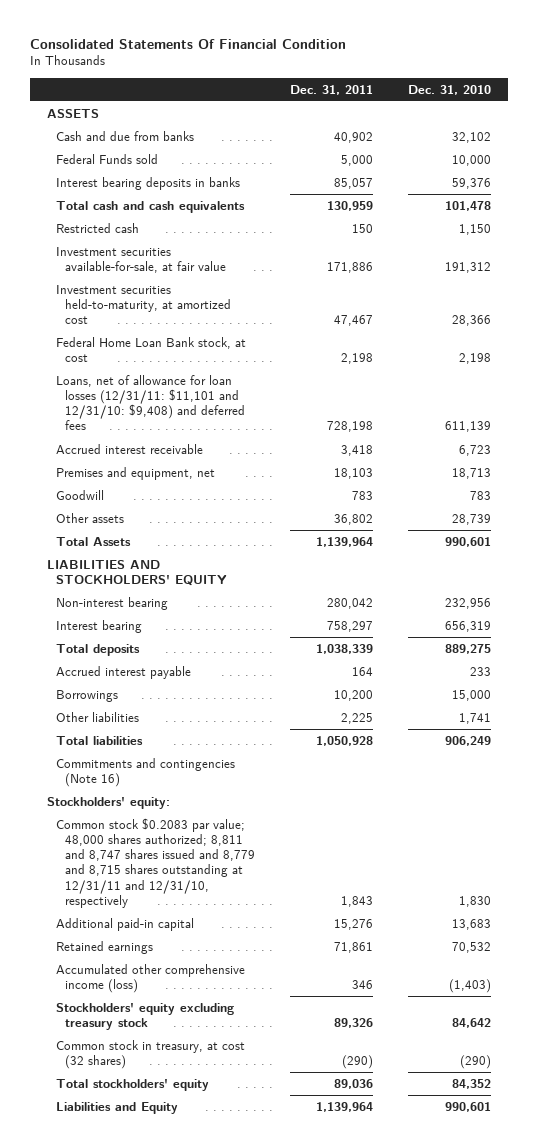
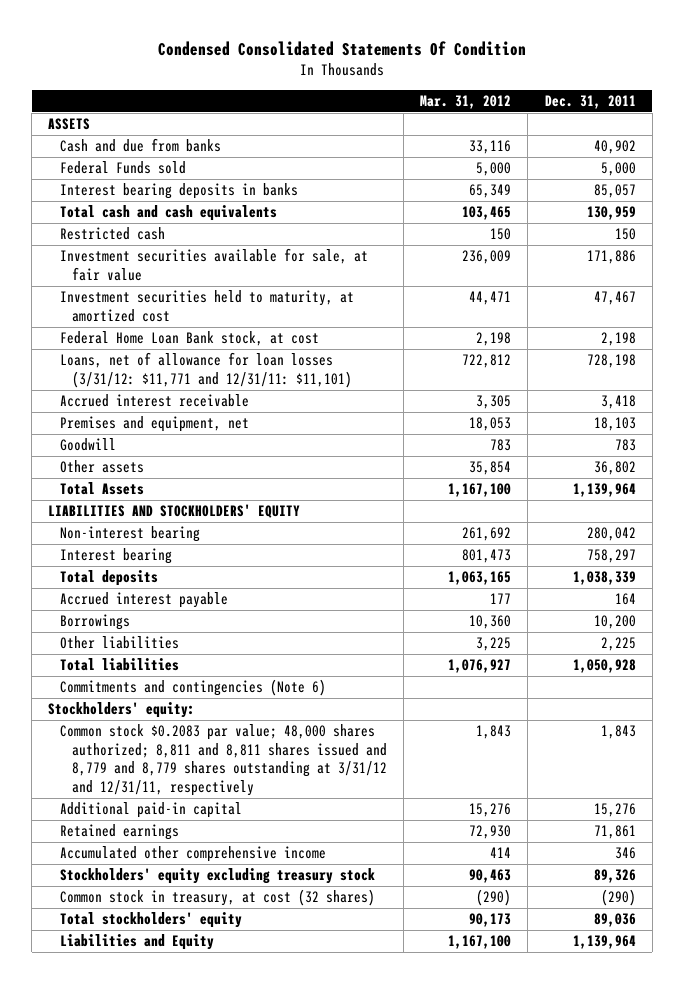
[29,38,346,49] Consolidated Statements Of Financial Condition -> [157,40,526,56] Condensed Consolidated Statements Of Condition
[407,84,491,95] Dec. 31, 2010 -> none
none -> [420,94,512,109] Mar. 31, 2012
[56,246,227,274] Investment securities available-for-sale, at fair value -> [60,248,369,281] Investment securities available for sale, at fair value
[56,284,232,325] Investment securities held-to-maturity, at amortized cost -> [60,290,355,322] Investment securities held to maturity, at amortized cost
[56,374,246,431] Loans, net of allowance for loan losses (12/31/11: $11,101 and 12/31/10: $9,408) and deferred fees -> [60,352,352,388] Loans, net of allowance for loan losses (3/31/12: $11,771 and 12/31/11: $11,101)
[56,757,236,788] Commitments and contingencies (Note 16) -> [60,679,327,697] Commitments and contingencies (Note 6)
[56,817,256,908] Common stock $0.2083 par value; 48,000 shares authorized; 8,811 and 8,747 shares issued and 8,779 and 8,715 shares outstanding at 12/31/11 and 12/31/10, respectively -> [60,724,387,797] Common stock $0.2083 par value; 48,000 shares authorized; 8,811 and 8,811 shares issued and 8,779 and 8,779 shares outstanding at 3/31/12 and 12/31/11, respectively
[56,963,246,994] Accumulated other comprehensive income (loss) -> [60,846,327,863] Accumulated other comprehensive income

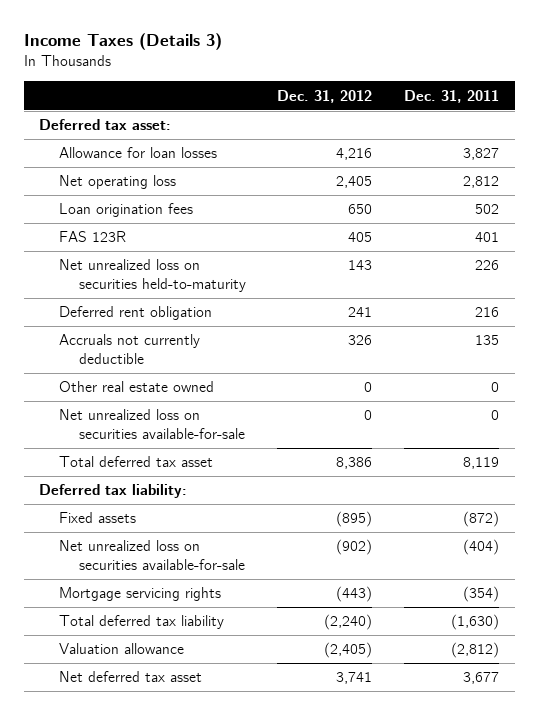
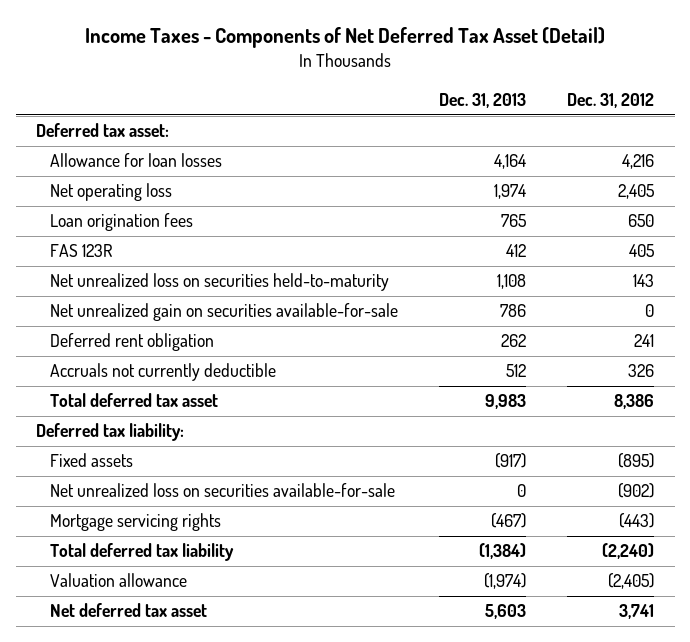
[23,33,222,51] Income Taxes (Details 3) -> [85,27,606,49] Income Taxes - Components of Net Deferred Tax Asset (Detail)
[403,89,499,103] Dec. 31, 2011 -> none
none -> [438,93,526,109] Dec. 31, 2013
none -> [49,303,398,322] Net unrealized gain on securities available-for-sale
[59,381,215,393] Other real estate owned -> none
[59,409,245,439] Net unrealized loss on securities available-for-sale -> none

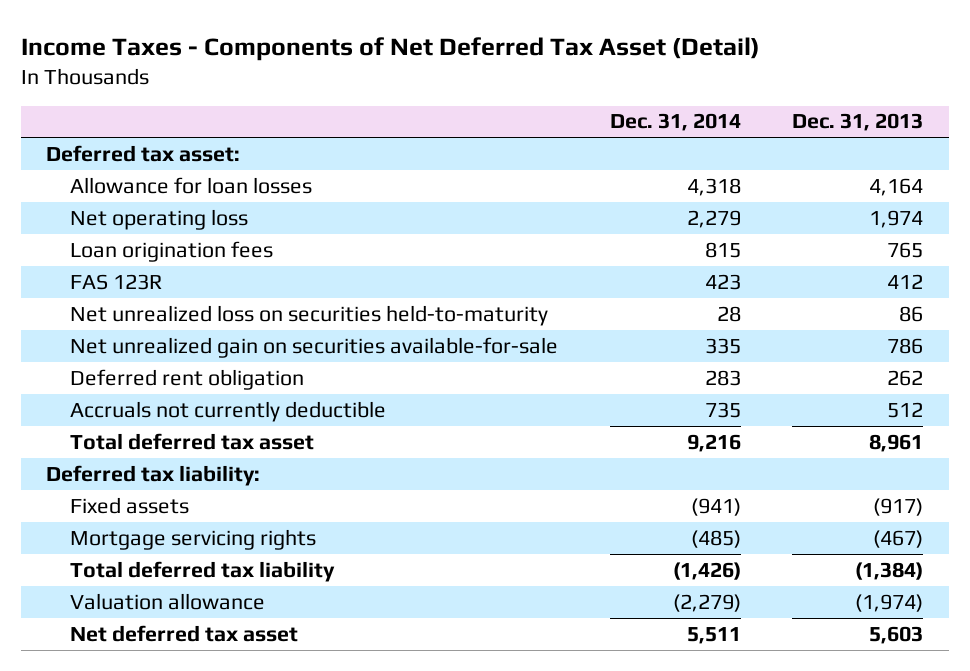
[567,93,655,109] Dec. 31, 2012 -> none
none -> [609,113,741,132] Dec. 31, 2014
[496,274,526,290] 1,108 -> [899,305,924,322] 86
[484,394,526,410] 9,983 -> [869,433,924,452] 8,961
[49,483,395,498] Net unrealized loss on securities available-for-sale -> none

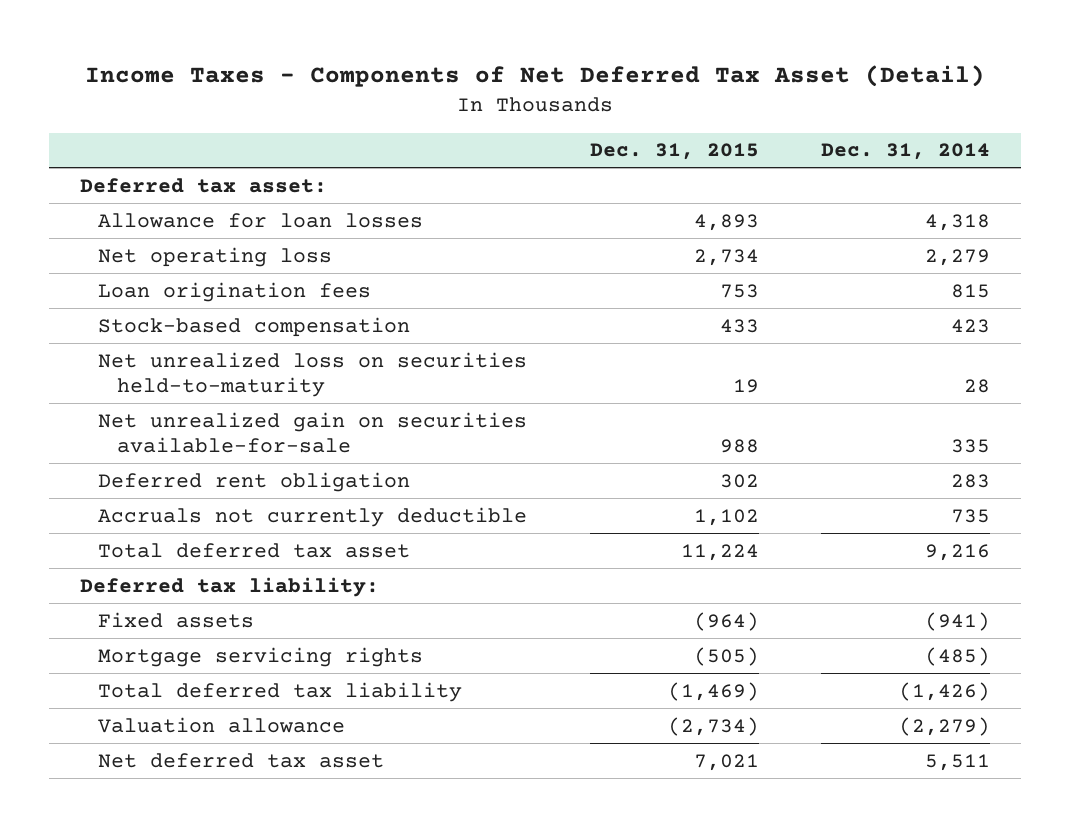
[792,113,924,132] Dec. 31, 2013 -> none
none -> [589,143,759,161] Dec. 31, 2015
[70,273,163,290] FAS 123R -> [98,316,411,337] Stock-based compensation

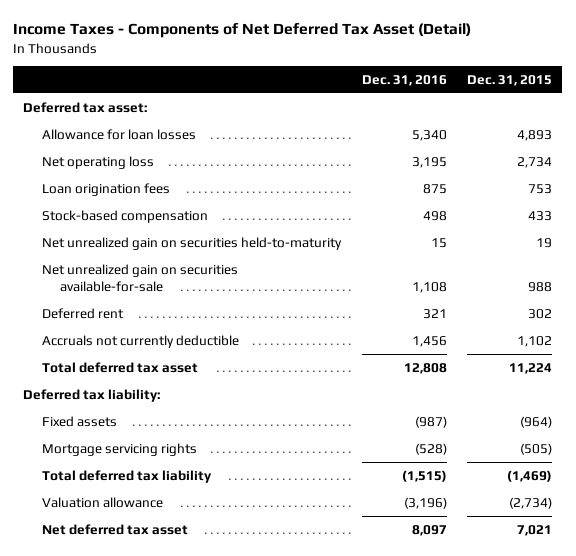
[820,143,990,161] Dec. 31, 2014 -> none
none -> [361,74,447,86] Dec. 31, 2016
[98,351,528,398] Net unrealized loss on securities held-to-maturity -> [41,236,342,250] Net unrealized gain on securities held-to-maturity
[98,471,411,492] Deferred rent obligation -> [41,307,124,319] Deferred rent

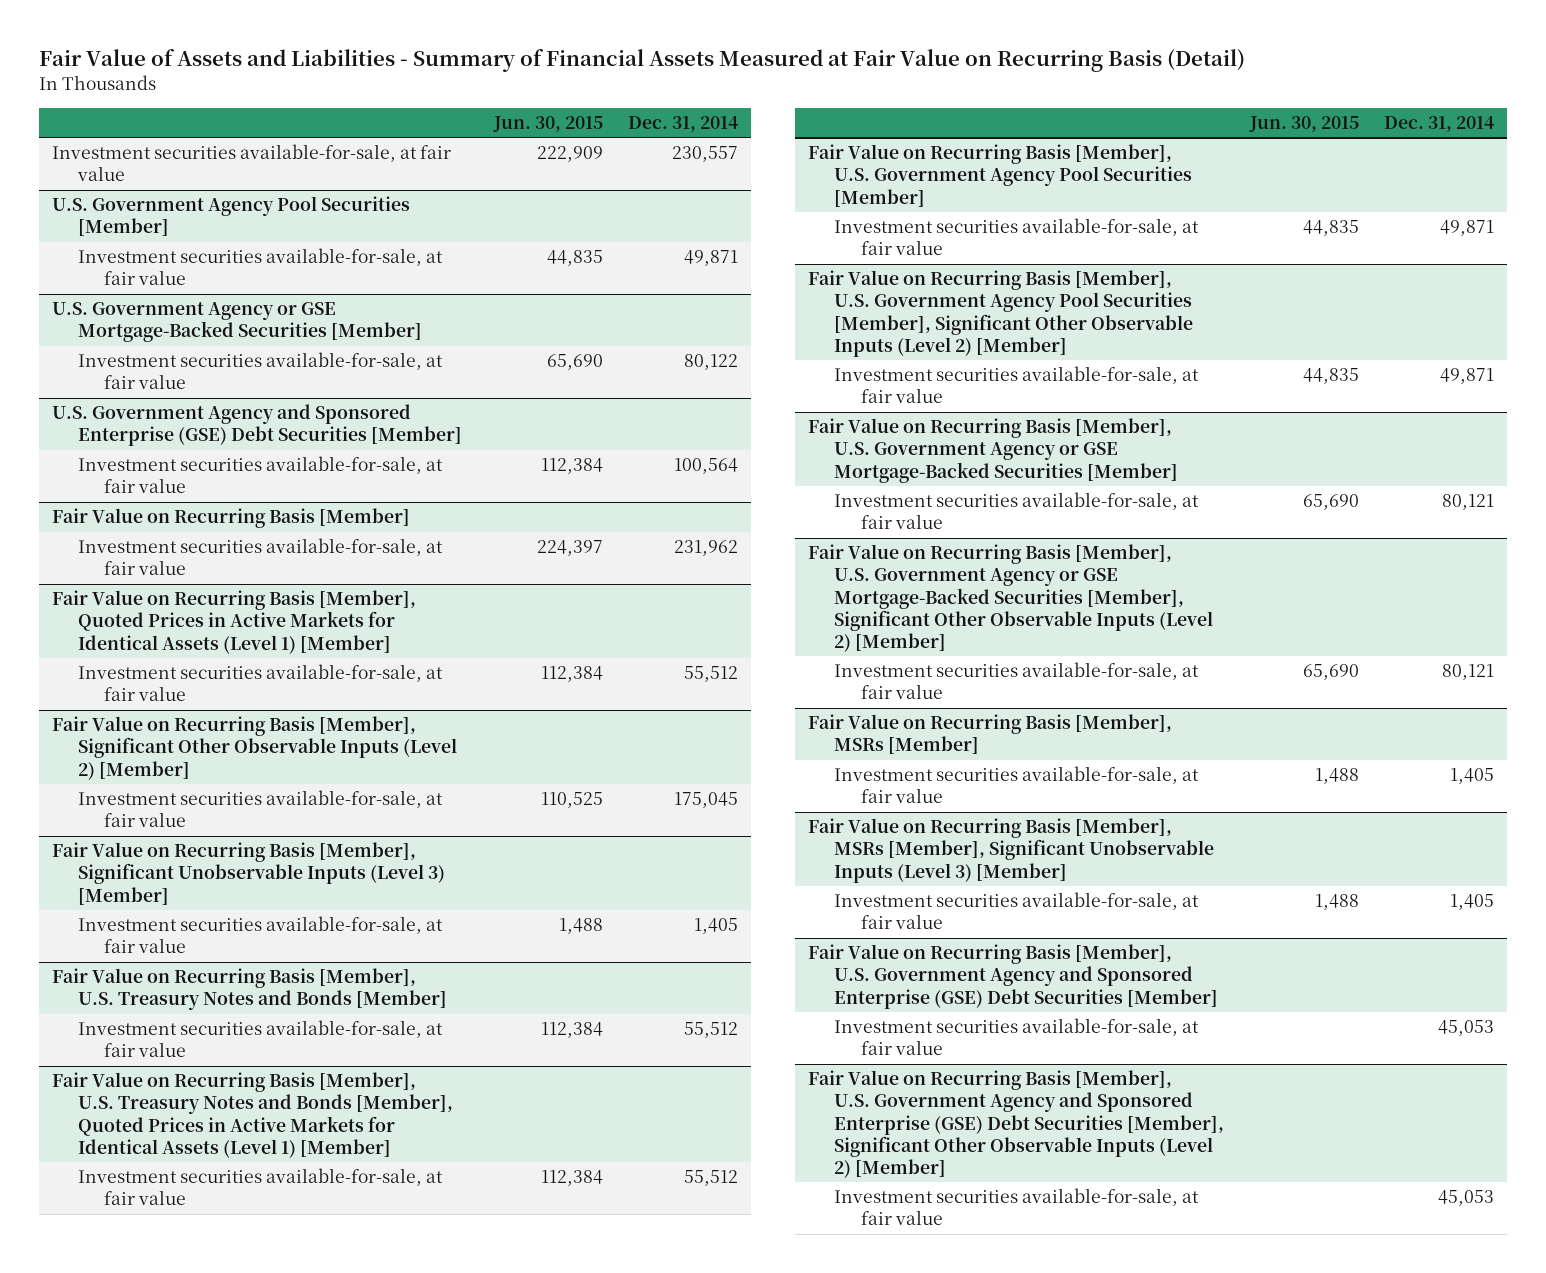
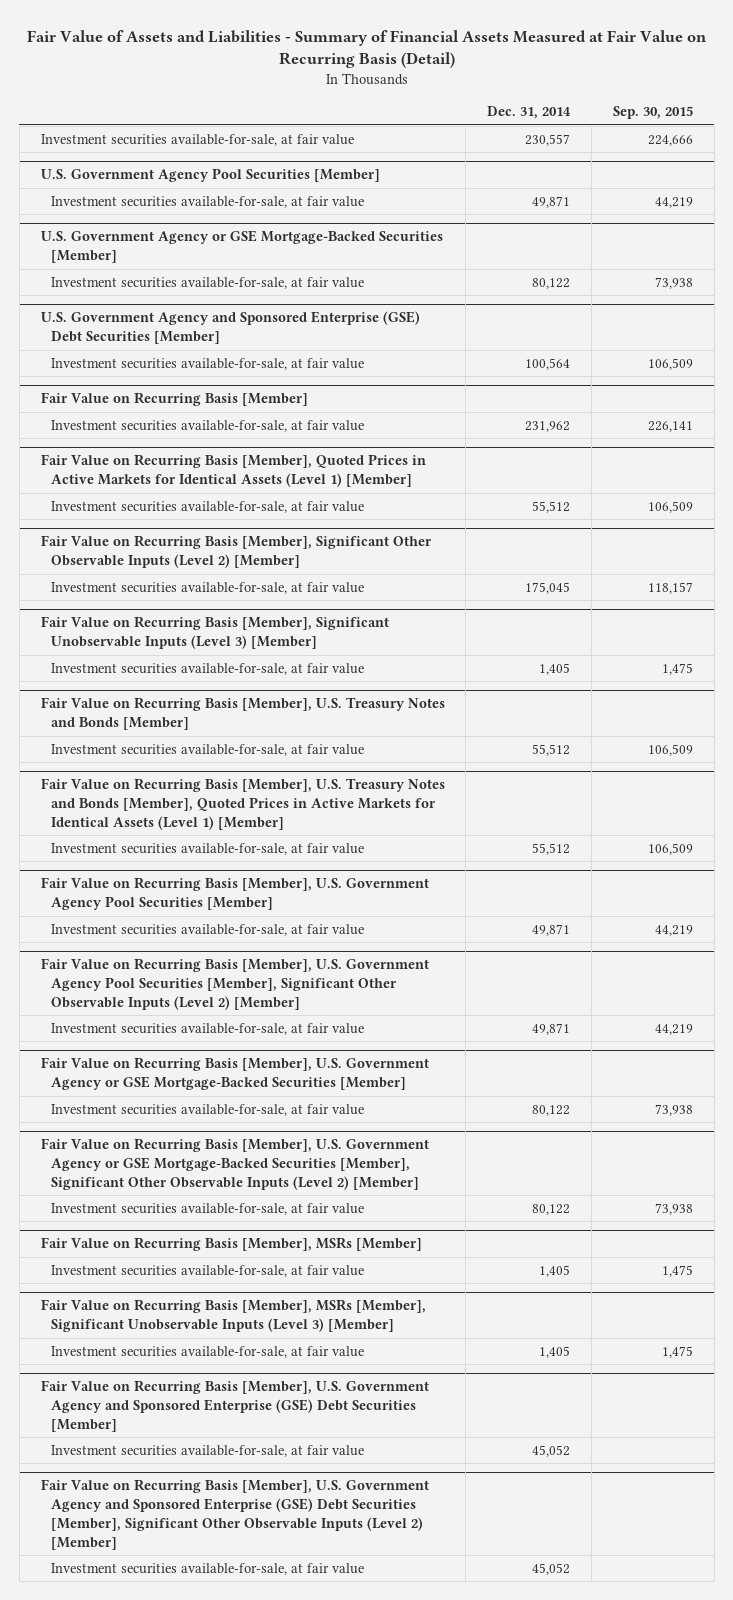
[492,115,603,132] Jun. 30, 2015 -> none
none -> [612,106,693,120] Sep. 30, 2015
[1442,494,1495,511] 80,121 -> [532,1104,571,1116] 80,122
[1442,664,1495,681] 80,121 -> [532,1203,571,1215] 80,122
[1438,1020,1495,1037] 45,053 -> [532,1444,571,1457] 45,052
[1438,1190,1495,1207] 45,053 -> [532,1562,571,1575] 45,052

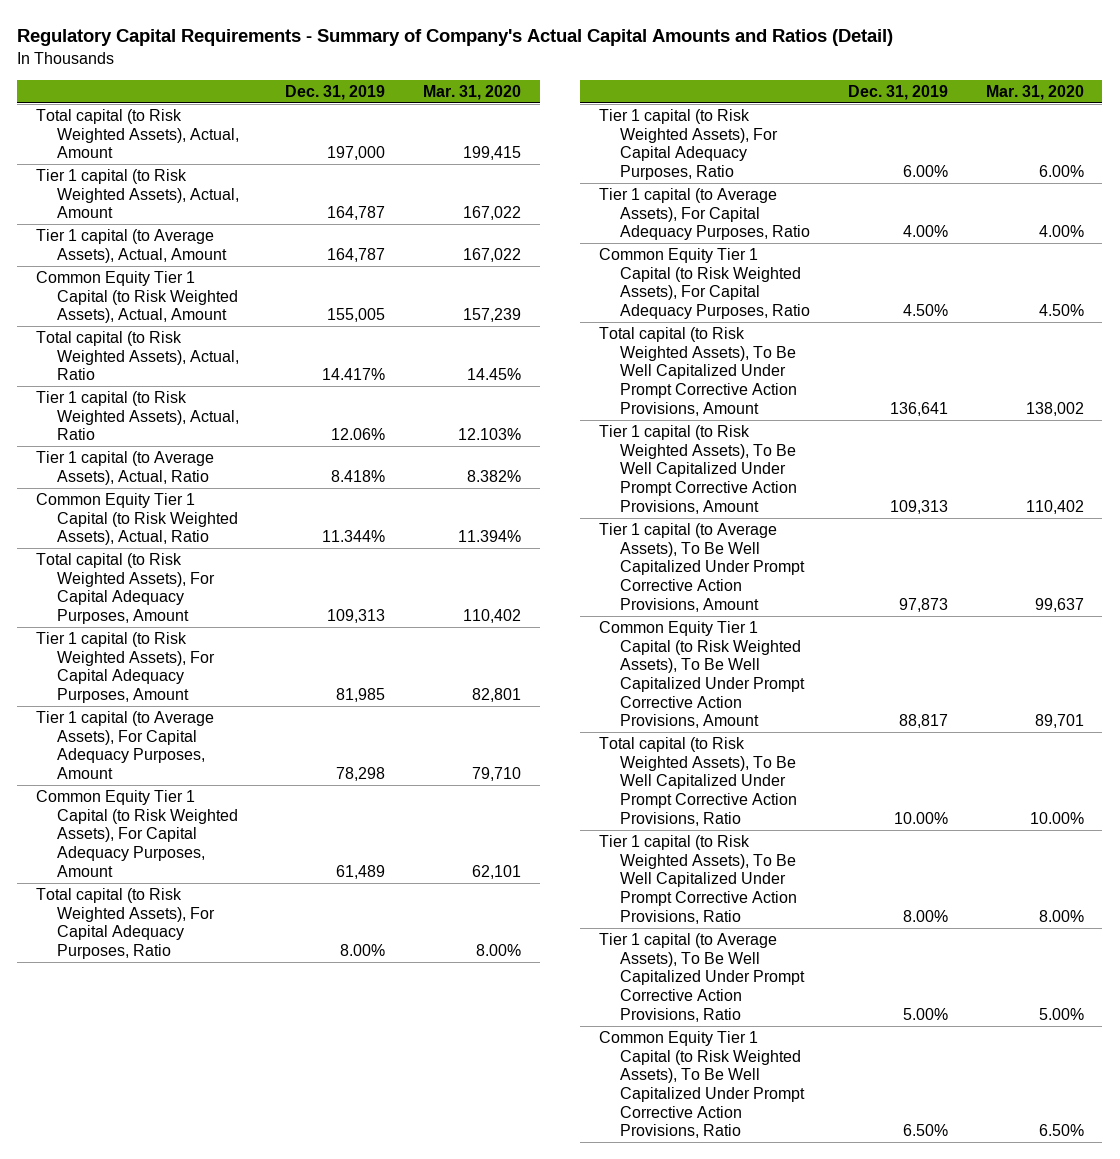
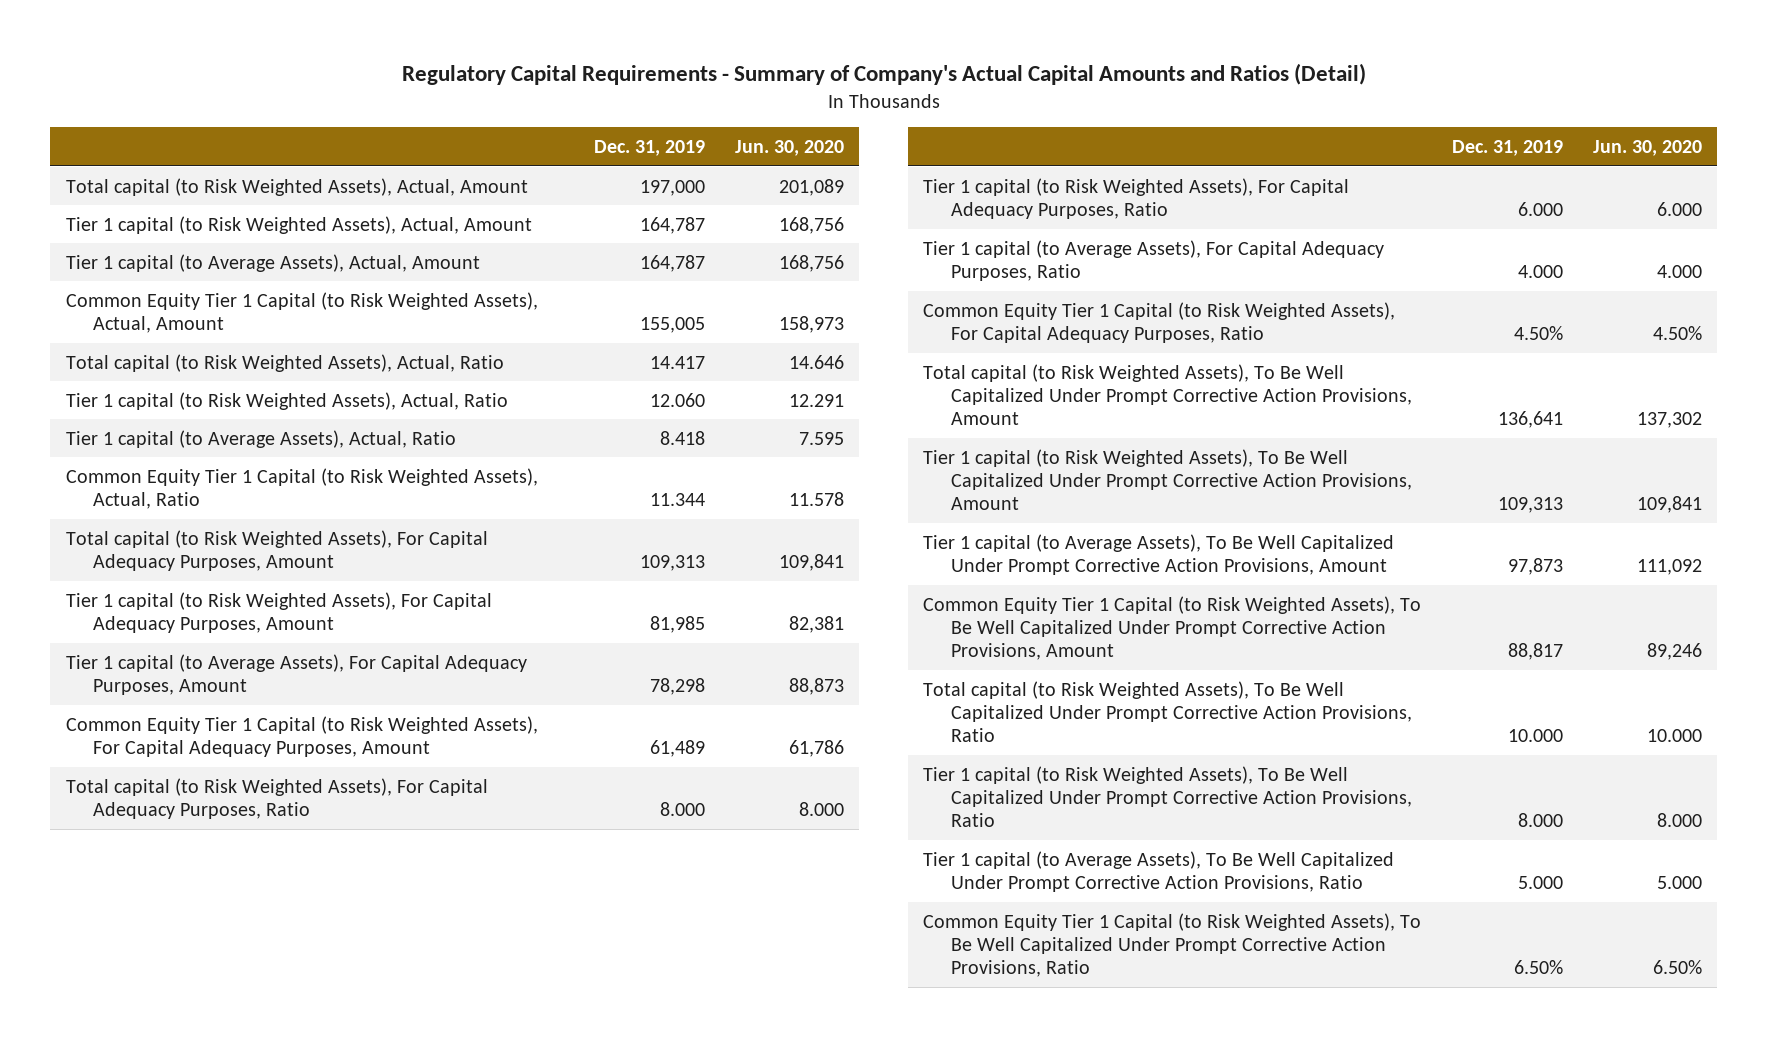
[423,84,522,100] Mar. 31, 2020 -> none
none -> [735,139,845,156] Jun. 30, 2020
[322,368,386,381] 14.417% -> [649,355,705,369] 14.417
[331,428,386,441] 12.06% -> [649,392,705,407] 12.060
[331,469,386,482] 8.418% -> [659,430,705,445] 8.418
[322,530,386,543] 11.344% -> [649,492,705,506] 11.344
[340,944,386,957] 8.00% -> [659,801,705,816] 8.000
[902,165,948,178] 6.00% -> [1517,201,1563,216] 6.000
[902,225,948,238] 4.00% -> [1517,264,1563,278] 4.000
[893,811,948,824] 10.00% -> [1507,729,1563,743] 10.000
[902,909,948,922] 8.00% -> [1517,813,1563,828] 8.000
[902,1007,948,1020] 5.00% -> [1517,875,1563,889] 5.000

